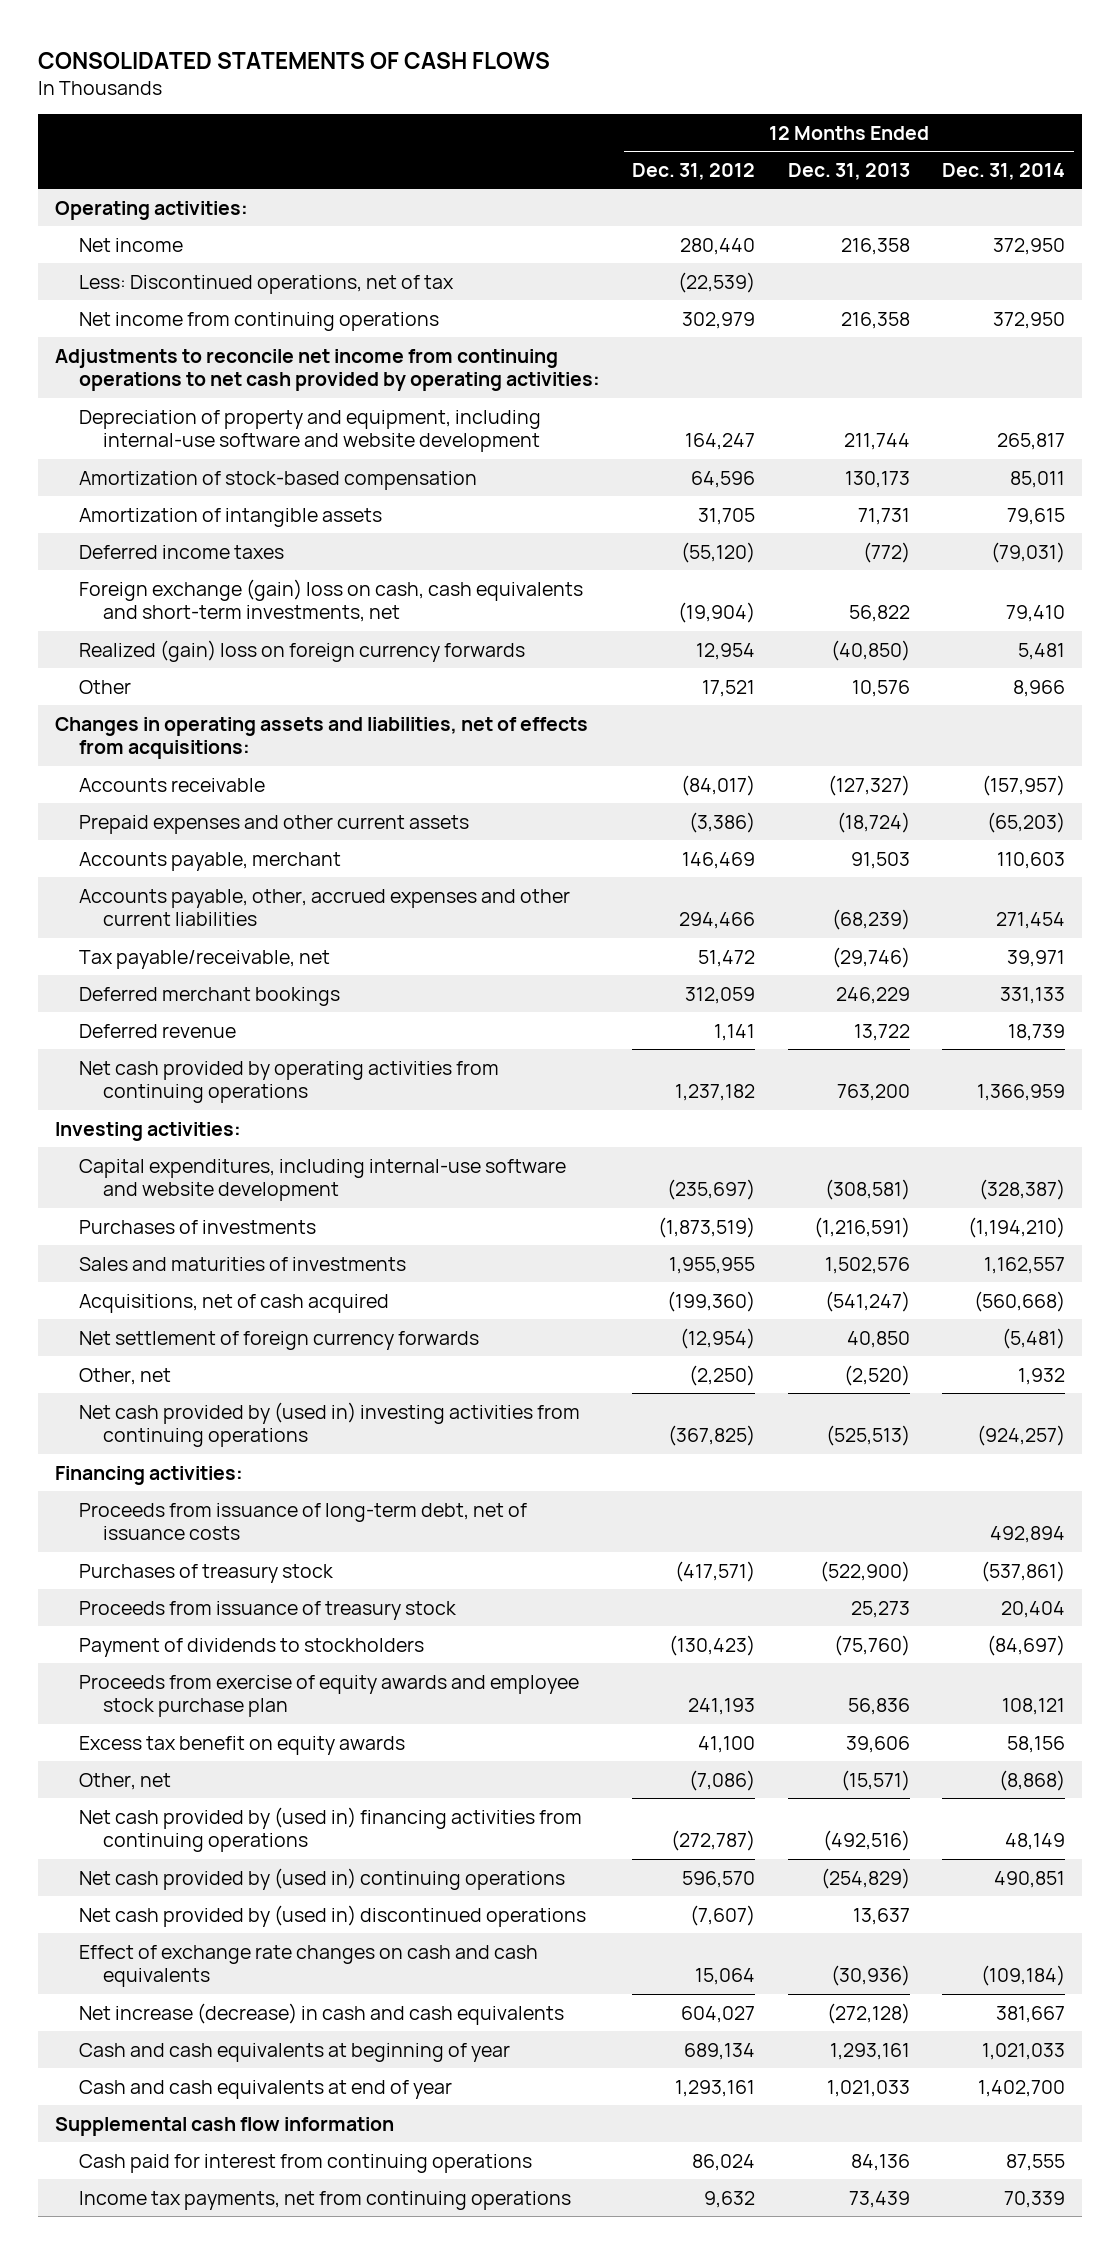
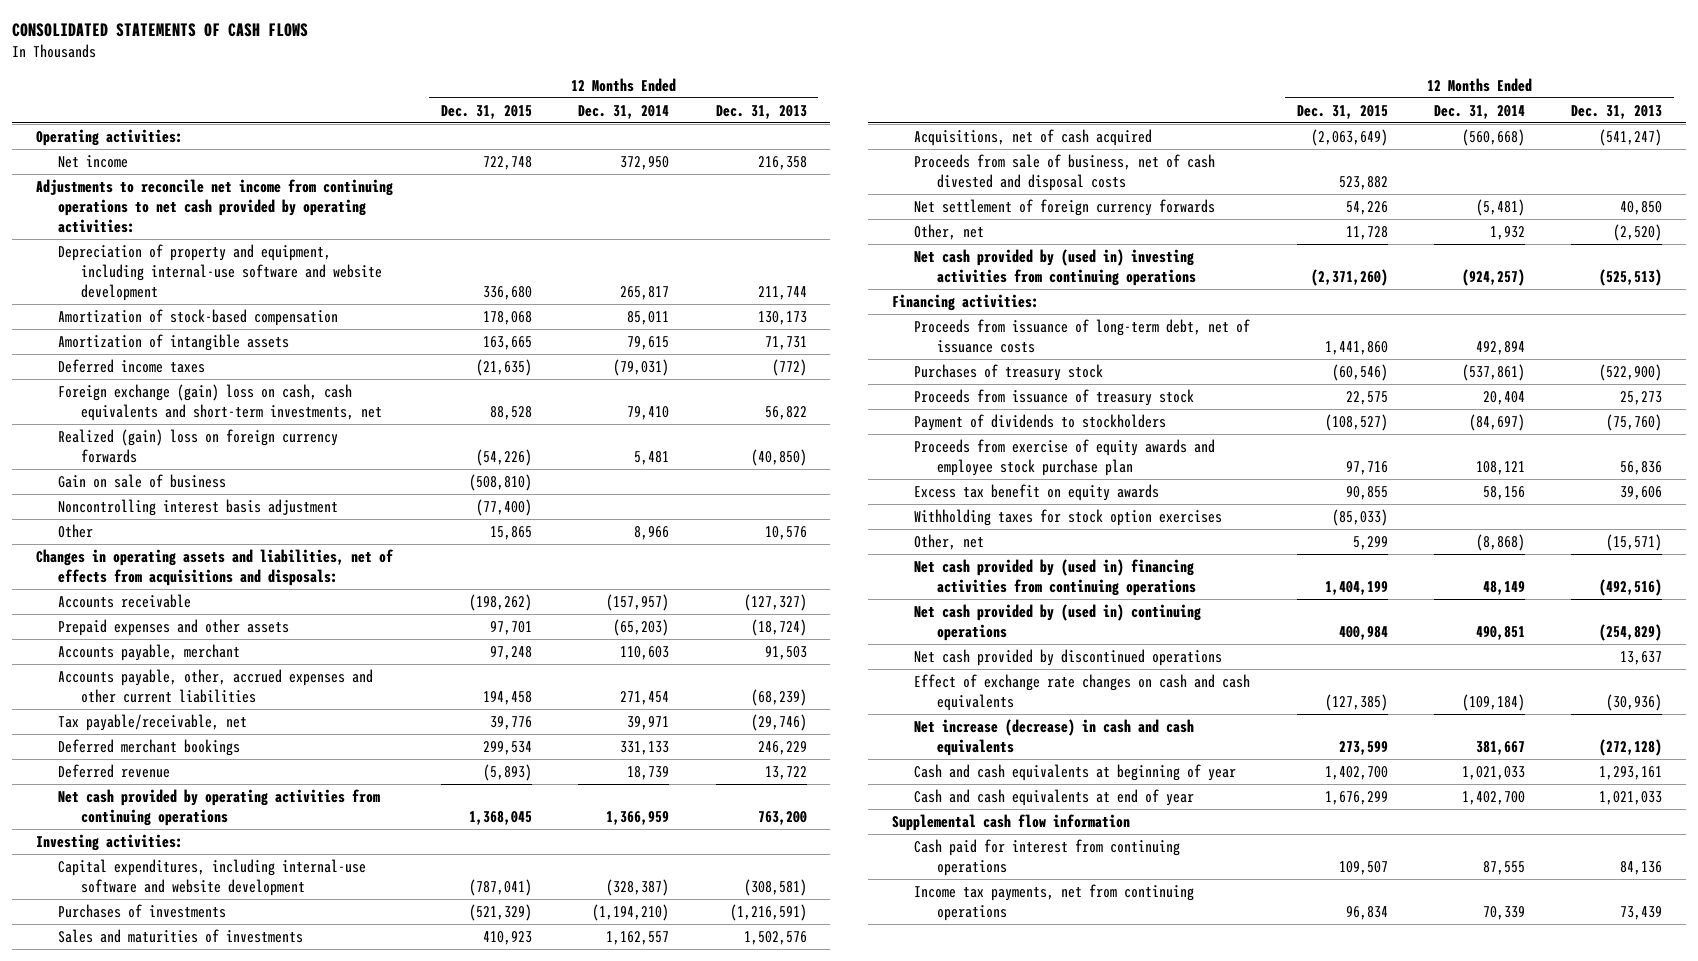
[632,162,756,180] Dec. 31, 2012 -> none
none -> [440,104,532,119] Dec. 31, 2015
[78,274,454,294] Less: Discontinued operations, net of tax -> none
[78,311,439,331] Net income from continuing operations -> none
none -> [58,473,227,488] Gain on sale of business
none -> [58,498,339,516] Noncontrolling interest basis adjustment
[54,716,588,760] Changes in operating assets and liabilities, net of effects from acquisitions: -> [35,548,394,586] Changes in operating assets and liabilities, net of effects from acquisitions and disposals:
[78,814,469,834] Prepaid expenses and other current assets -> [58,618,290,636] Prepaid expenses and other assets
none -> [914,153,1216,191] Proceeds from sale of business, net of cash divested and disposal costs
none -> [914,508,1223,526] Withholding taxes for stock option exercises
[78,1904,586,1927] Net cash provided by (used in) discontinued operations -> [914,648,1223,666] Net cash provided by discontinued operations

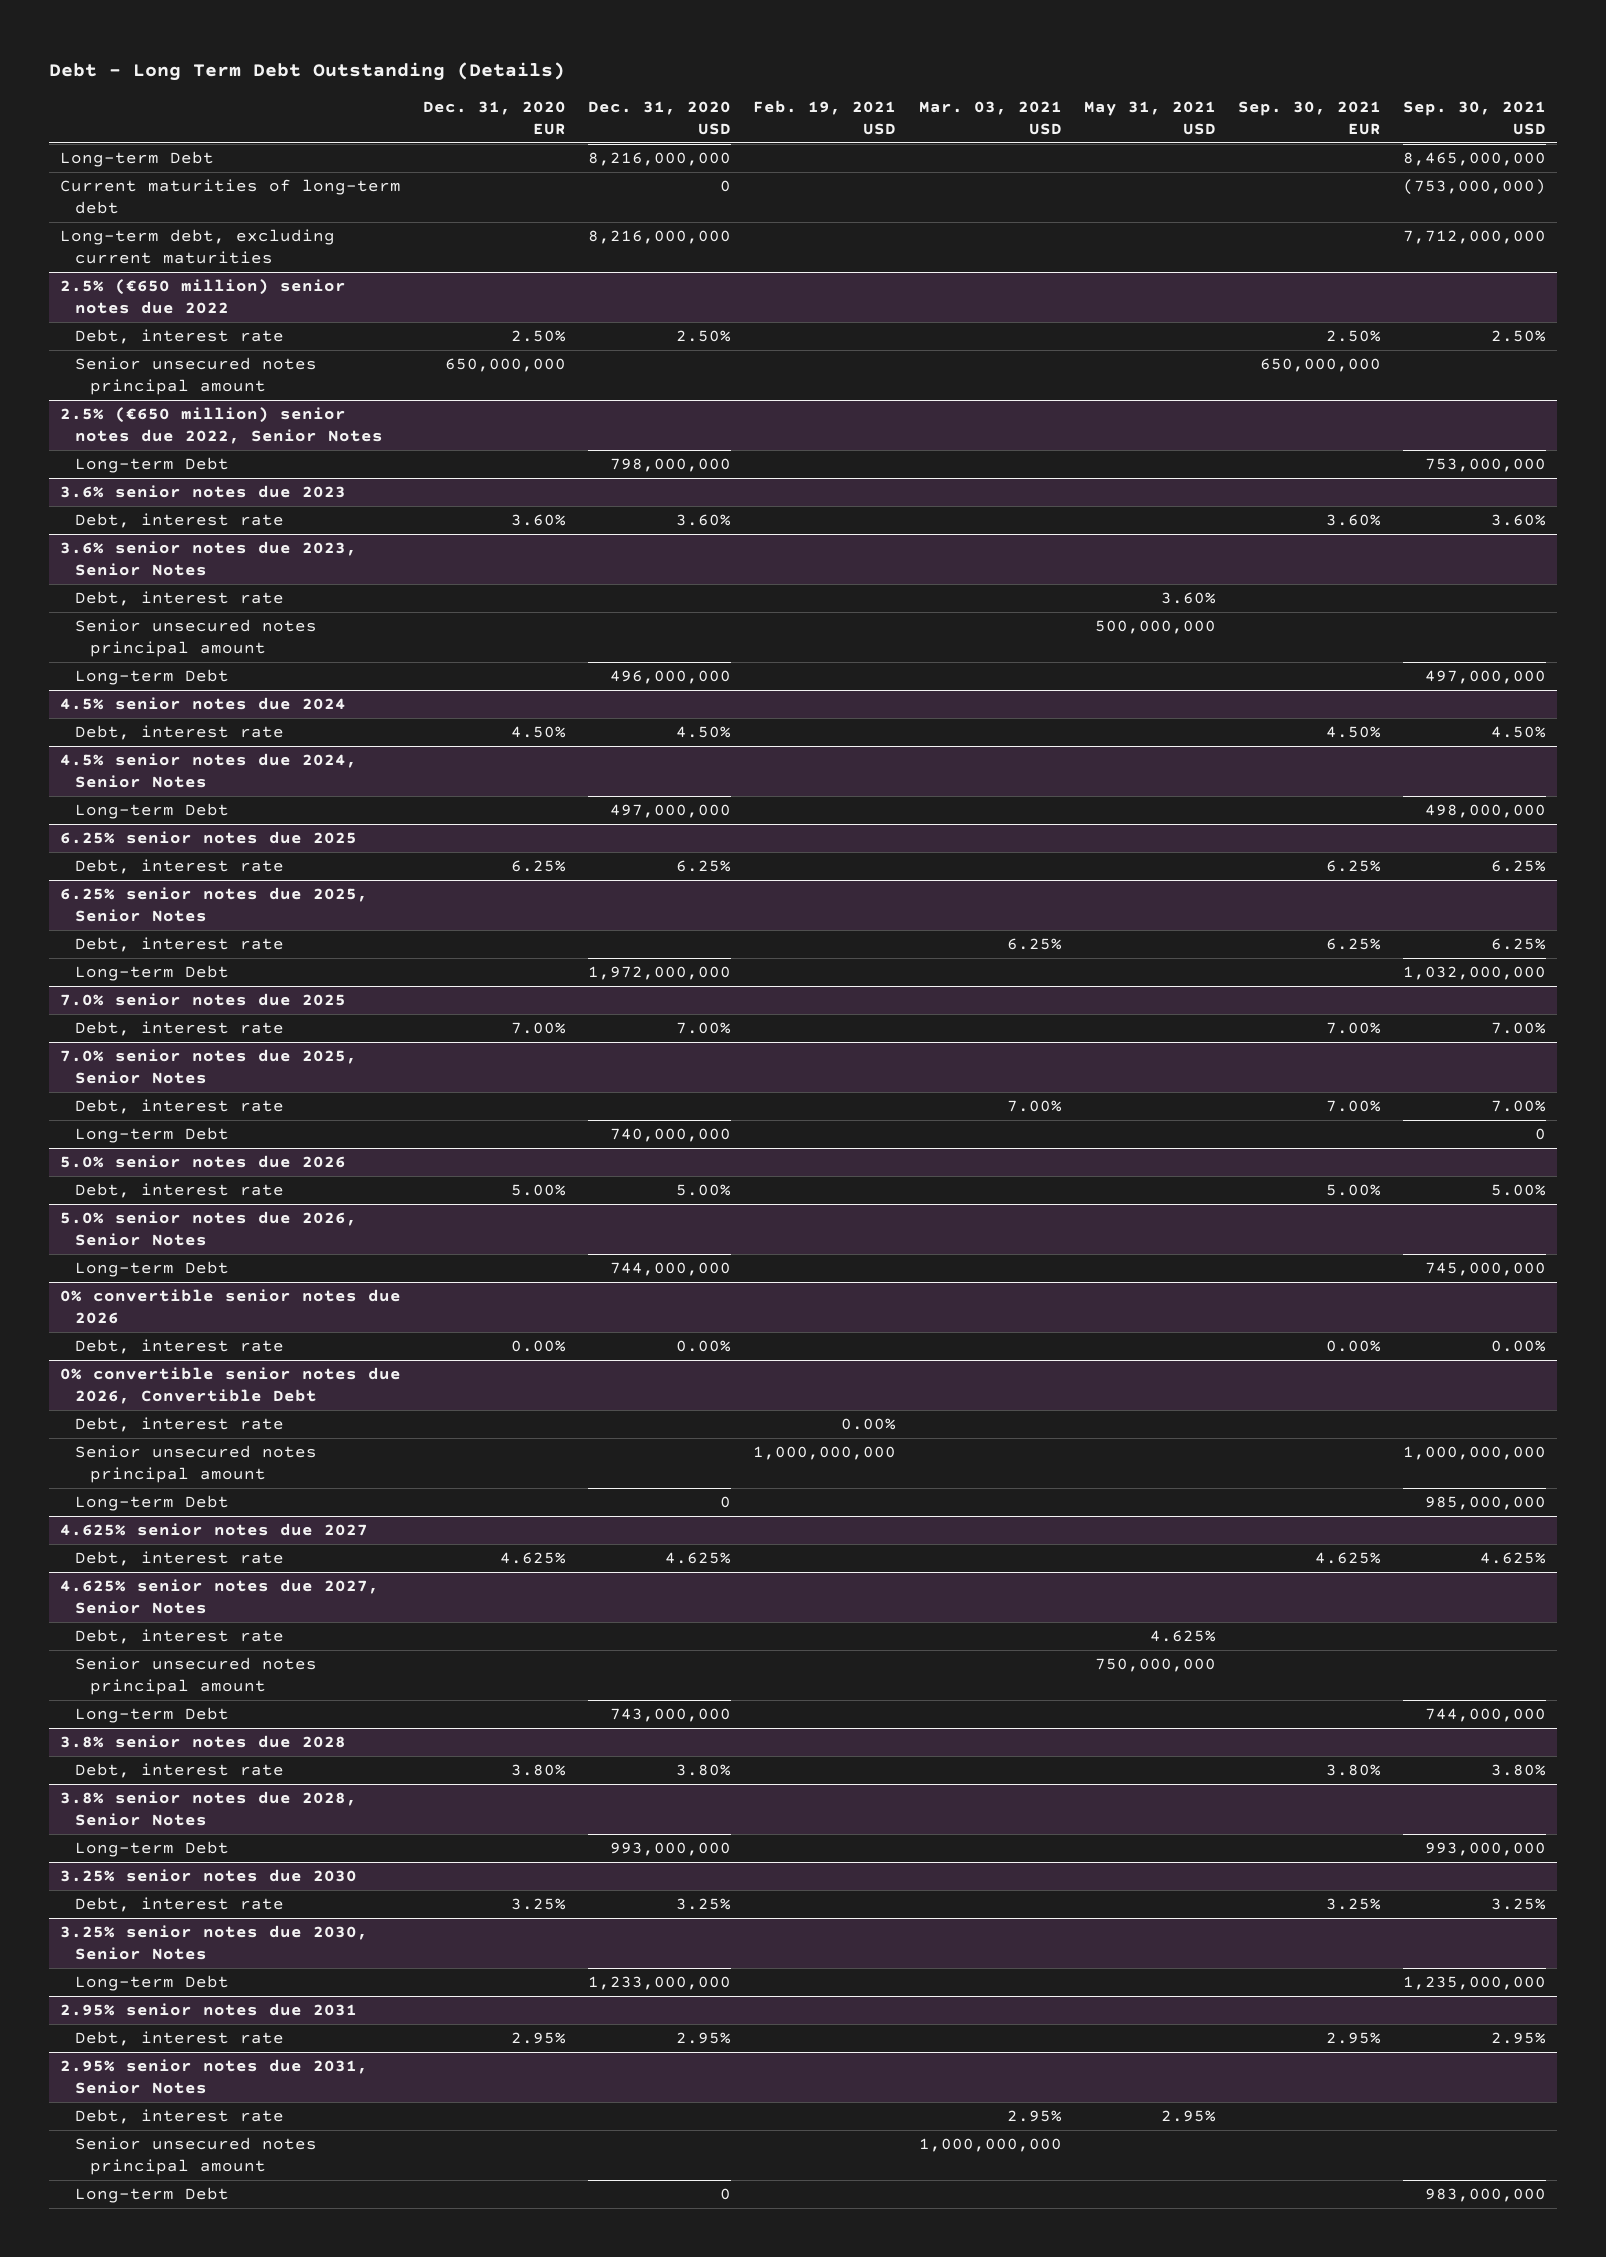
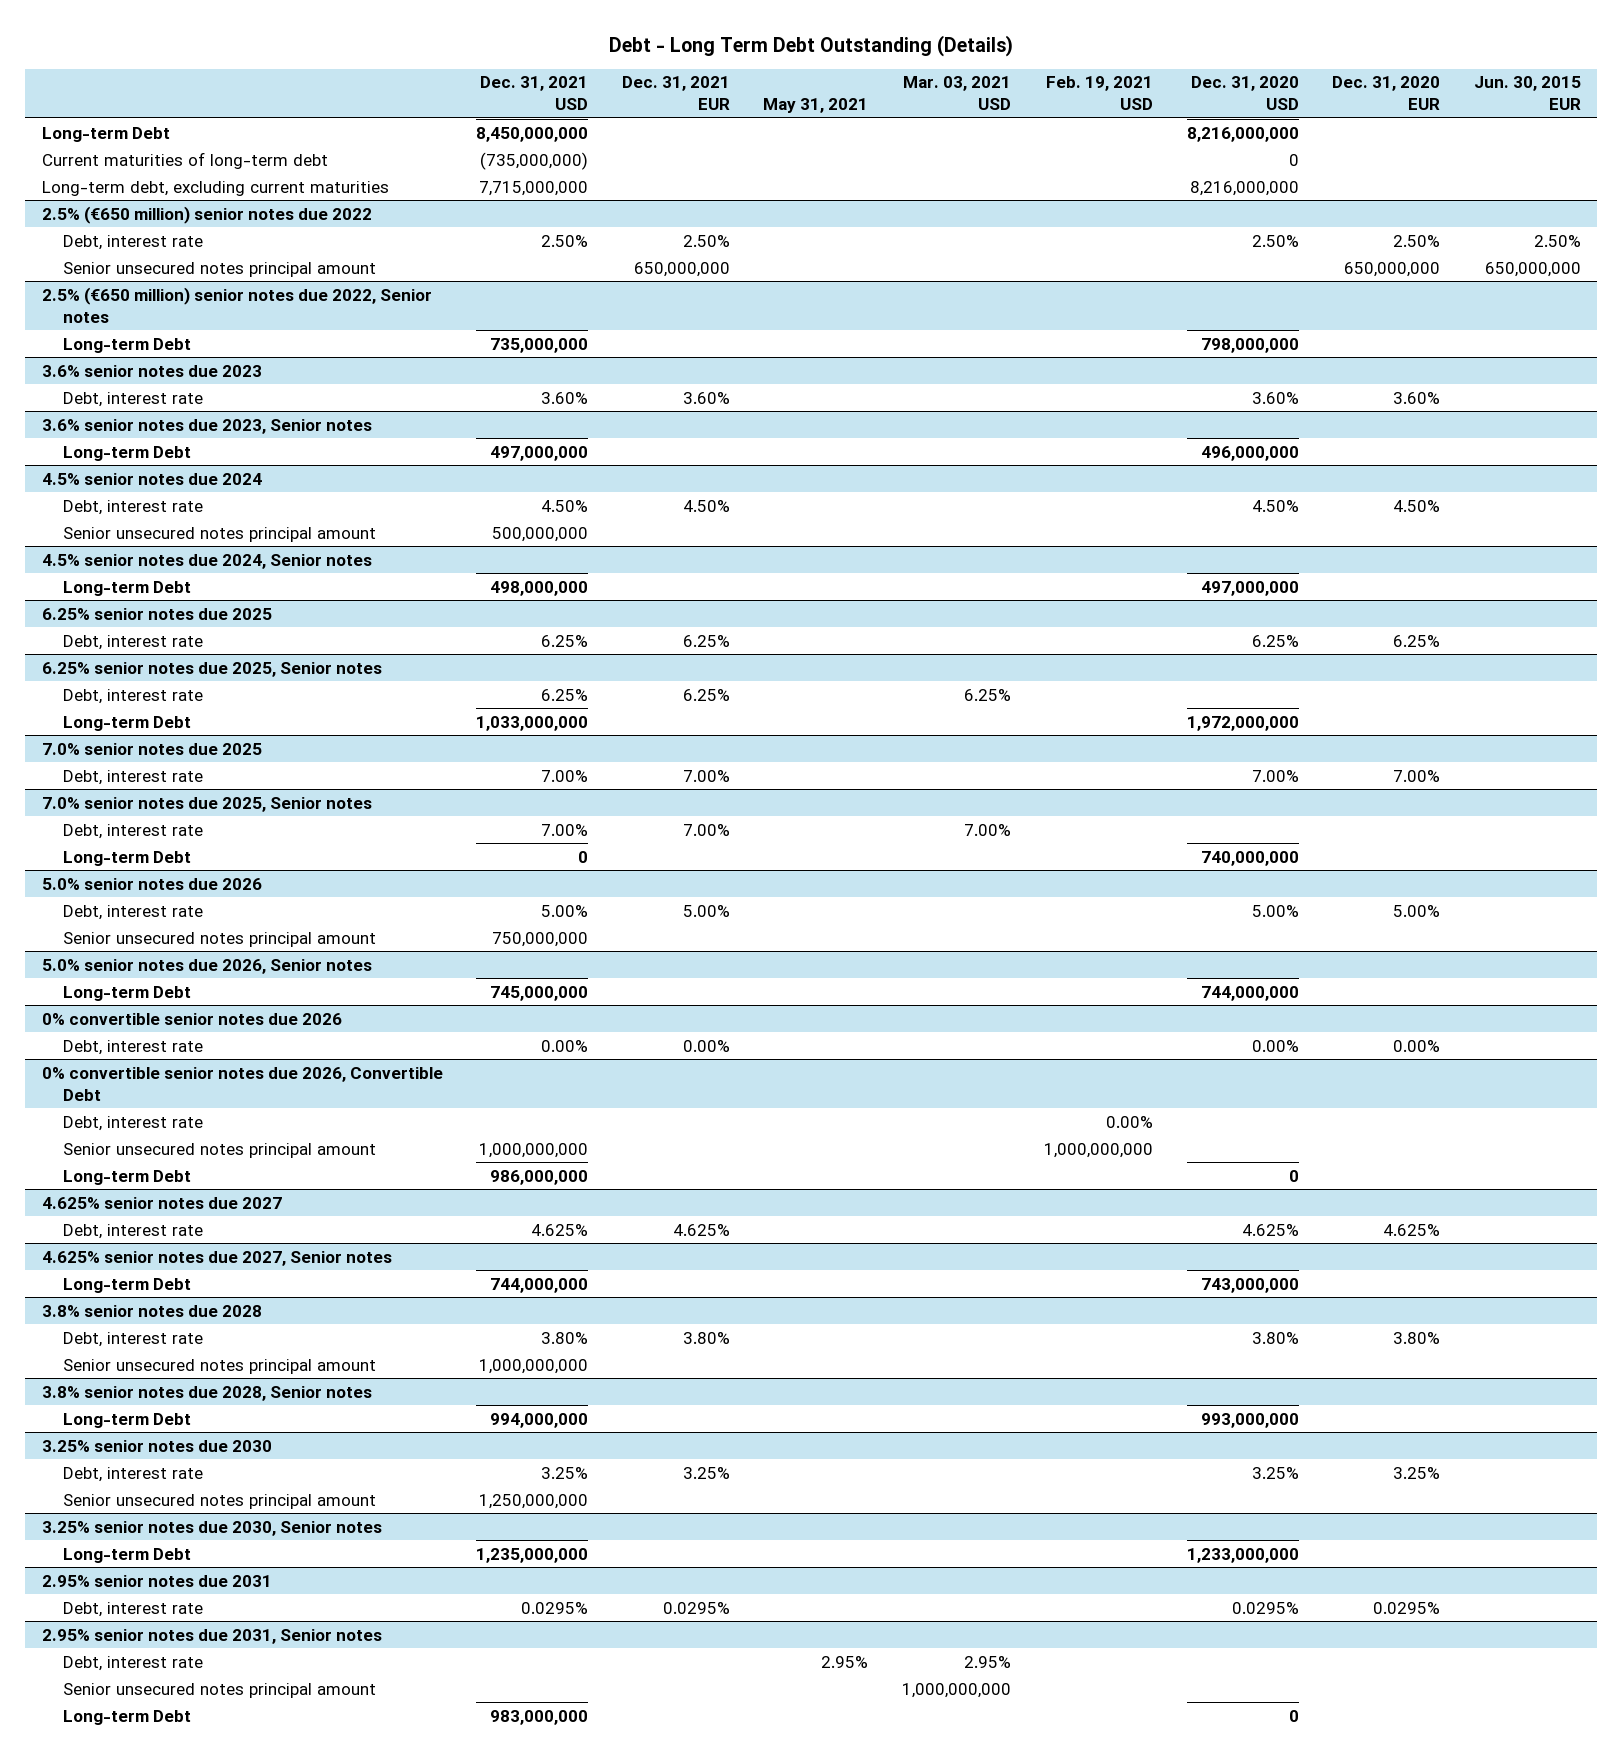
[1083,100,1216,135] May 31, 2021 USD -> none
[1237,100,1381,135] Sep. 30, 2021 EUR -> none
[1403,100,1547,135] Sep. 30, 2021 USD -> none
none -> [480,76,589,111] Dec. 31, 2021 USD
none -> [621,76,730,111] Dec. 31, 2021 EUR
none -> [763,98,869,114] May 31, 2021
none -> [1473,76,1581,111] Jun. 30, 2015 EUR
[59,406,384,445] 2.5% (€650 million) senior notes due 2022, Senior Notes -> [41,286,432,323] 2.5% (€650 million) senior notes due 2022, Senior notes
[75,590,285,606] Debt, interest rate -> none
[75,618,318,658] Senior unsecured notes principal amount -> none
[59,540,357,577] 3.6% senior notes due 2023, Senior Notes -> [41,418,372,434] 3.6% senior notes due 2023, Senior notes
none -> [63,526,377,542] Senior unsecured notes principal amount
[59,752,357,789] 4.5% senior notes due 2024, Senior Notes -> [41,553,372,569] 4.5% senior notes due 2024, Senior notes
[59,886,368,923] 6.25% senior notes due 2025, Senior Notes -> [41,661,382,677] 6.25% senior notes due 2025, Senior notes
[59,1048,357,1085] 7.0% senior notes due 2025, Senior Notes -> [41,796,372,812] 7.0% senior notes due 2025, Senior notes
none -> [63,931,377,947] Senior unsecured notes principal amount
[59,1210,357,1247] 5.0% senior notes due 2026, Senior Notes -> [41,958,372,974] 5.0% senior notes due 2026, Senior notes
[75,1628,285,1644] Debt, interest rate -> none
[75,1656,318,1696] Senior unsecured notes principal amount -> none
[59,1578,379,1615] 4.625% senior notes due 2027, Senior Notes -> [41,1250,392,1266] 4.625% senior notes due 2027, Senior notes
none -> [63,1358,377,1374] Senior unsecured notes principal amount
[59,1790,357,1827] 3.8% senior notes due 2028, Senior Notes -> [41,1385,372,1401] 3.8% senior notes due 2028, Senior notes
none -> [63,1493,377,1509] Senior unsecured notes principal amount
[59,1924,368,1961] 3.25% senior notes due 2030, Senior Notes -> [41,1520,382,1536] 3.25% senior notes due 2030, Senior notes
[511,2031,567,2044] 2.95% -> [1373,1601,1441,1614] 0.0295%
[676,2031,732,2044] 2.95% -> [1231,1601,1299,1614] 0.0295%
[59,2058,368,2095] 2.95% senior notes due 2031, Senior Notes -> [41,1628,382,1644] 2.95% senior notes due 2031, Senior notes

